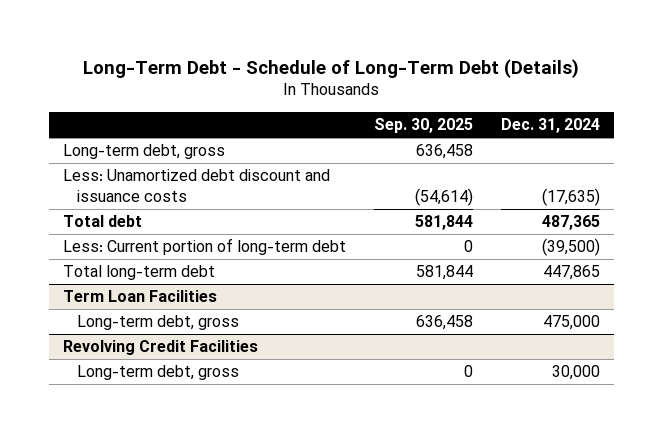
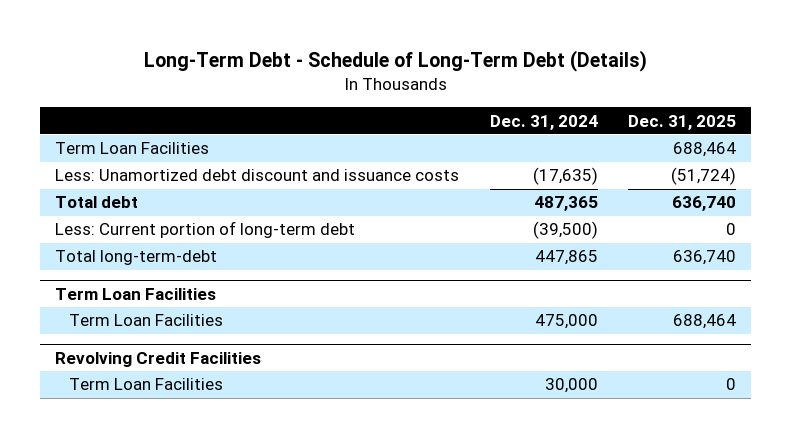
[373,118,473,134] Sep. 30, 2025 -> none
none -> [628,114,737,130] Dec. 31, 2025
[62,144,225,160] Long-term debt, gross -> [55,142,210,155] Term Loan Facilities
[62,265,215,281] Total long-term debt -> [55,250,218,266] Total long-term-debt
[76,315,239,331] Long-term debt, gross -> [68,314,223,327] Term Loan Facilities
[76,365,239,381] Long-term debt, gross -> [68,378,223,391] Term Loan Facilities

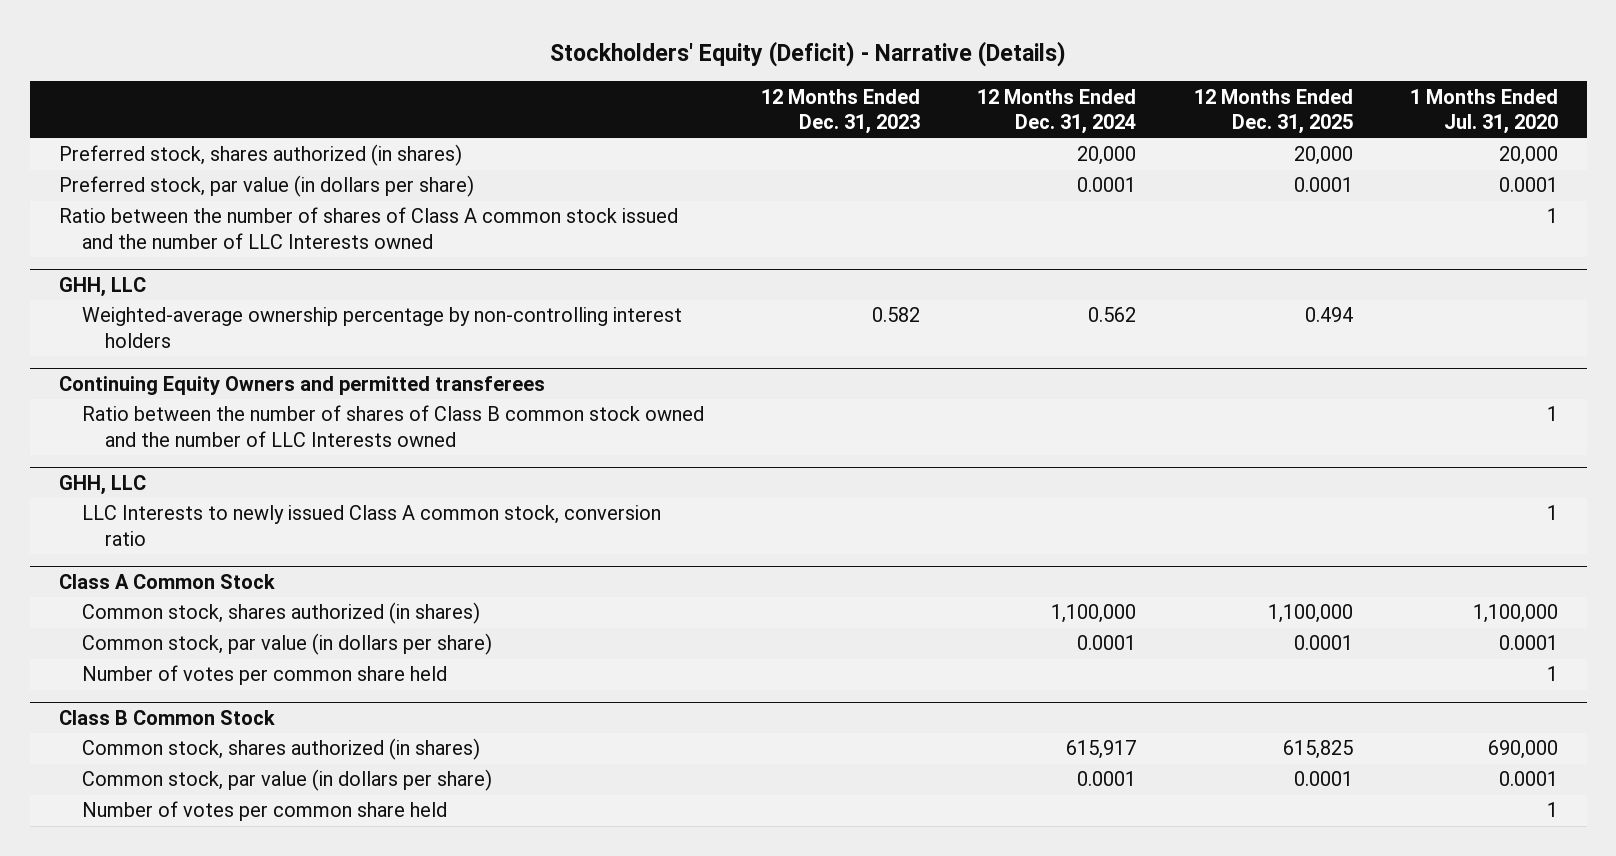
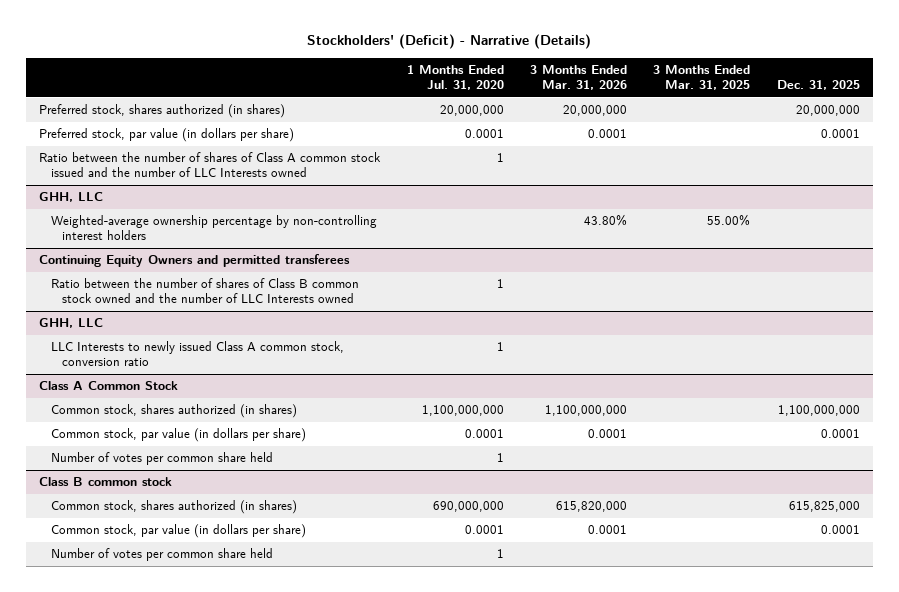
[550,41,1067,68] Stockholders' Equity (Deficit) - Narrative (Details) -> [307,34,592,50] Stockholders' (Deficit) - Narrative (Details)
[761,88,921,135] 12 Months Ended Dec. 31, 2023 -> none
[977,88,1137,135] 12 Months Ended Dec. 31, 2024 -> none
[1193,88,1353,135] 12 Months Ended Dec. 31, 2025 -> none
none -> [529,64,627,90] 3 Months Ended Mar. 31, 2026
none -> [653,64,751,90] 3 Months Ended Mar. 31, 2025
none -> [776,79,860,90] Dec. 31, 2025
[1498,146,1558,166] 20,000 -> [439,105,504,117] 20,000,000
[1472,604,1558,624] 1,100,000 -> [421,405,504,417] 1,100,000,000
[58,710,275,726] Class B Common Stock -> [39,477,173,487] Class B common stock
[1487,740,1558,760] 690,000 -> [432,501,504,513] 690,000,000

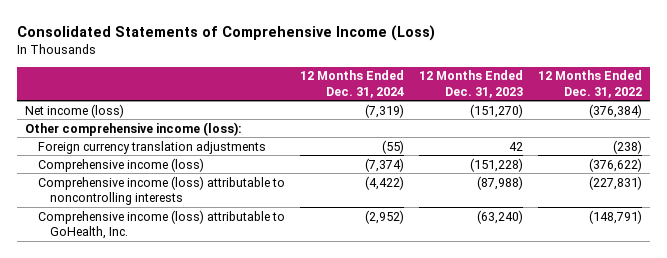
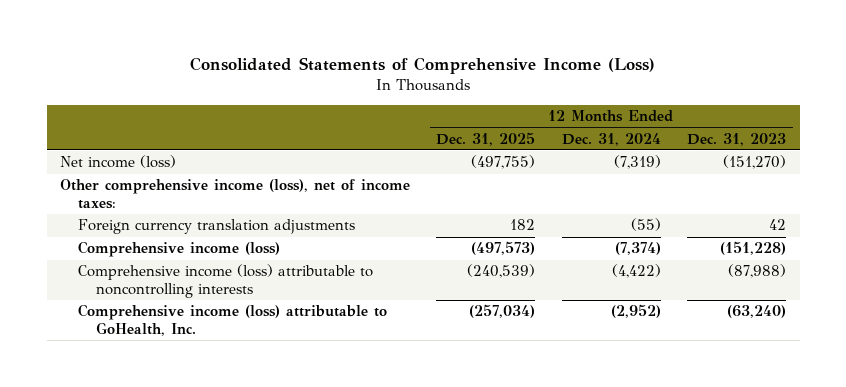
[538,70,643,98] 12 Months Ended Dec. 31, 2022 -> none
none -> [436,131,536,146] Dec. 31, 2025
[25,121,243,136] Other comprehensive income (loss): -> [59,179,410,210] Other comprehensive income (loss), net of income taxes:

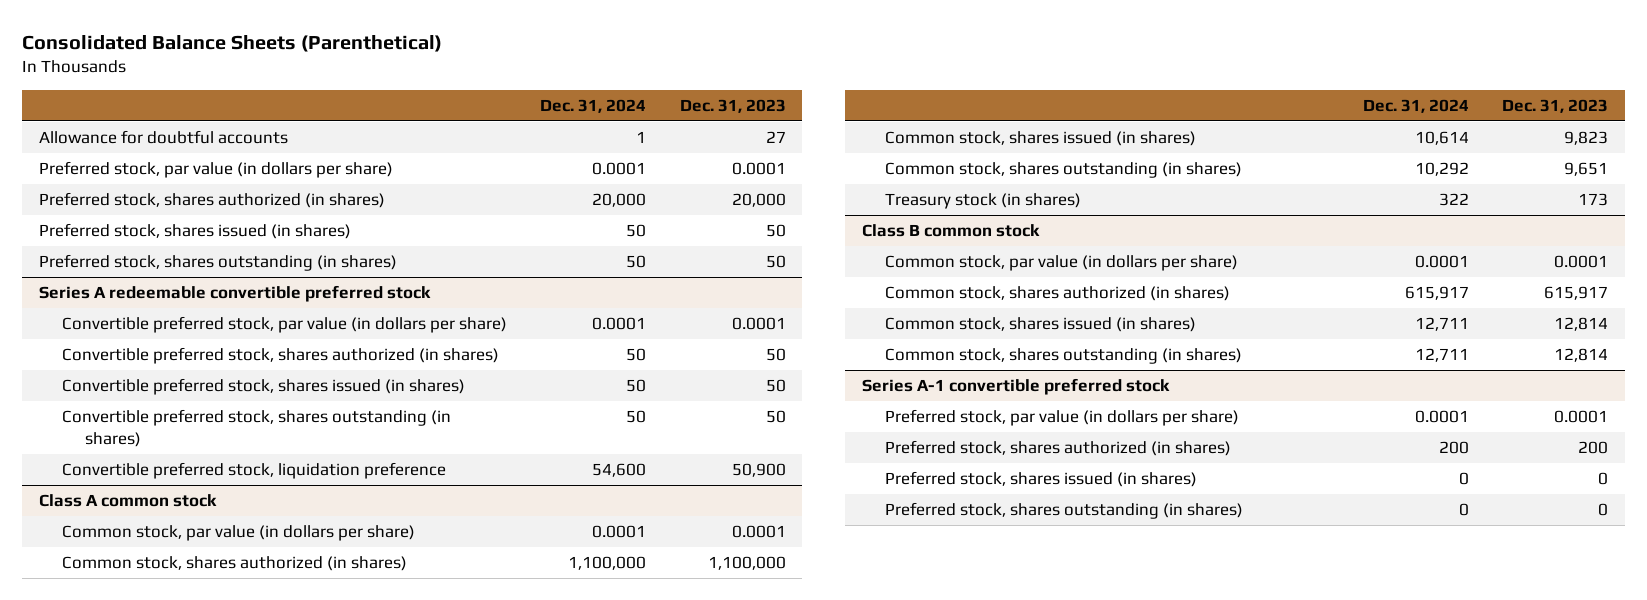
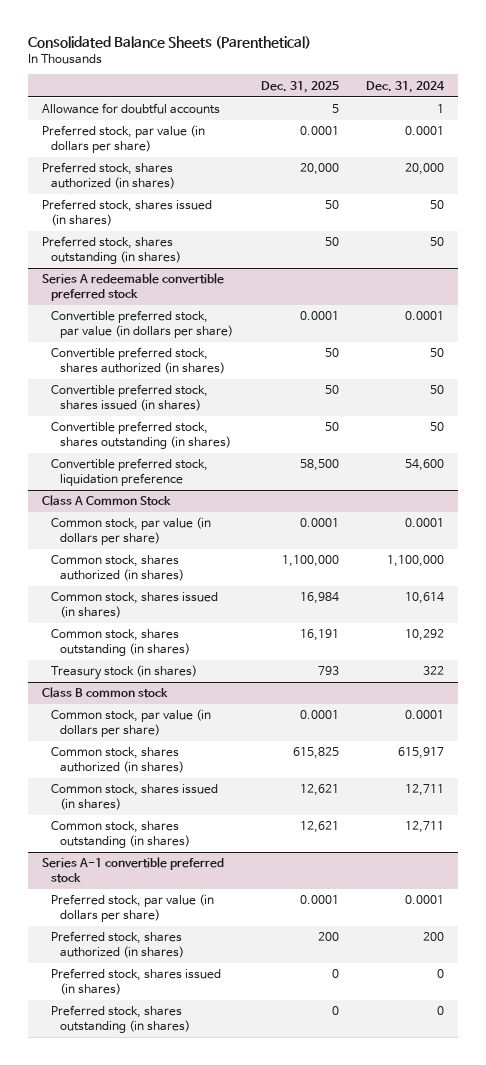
[679,98,786,113] Dec. 31, 2023 -> none
none -> [260,80,339,93] Dec. 31, 2025
[39,494,218,508] Class A common stock -> [42,495,172,507] Class A Common Stock

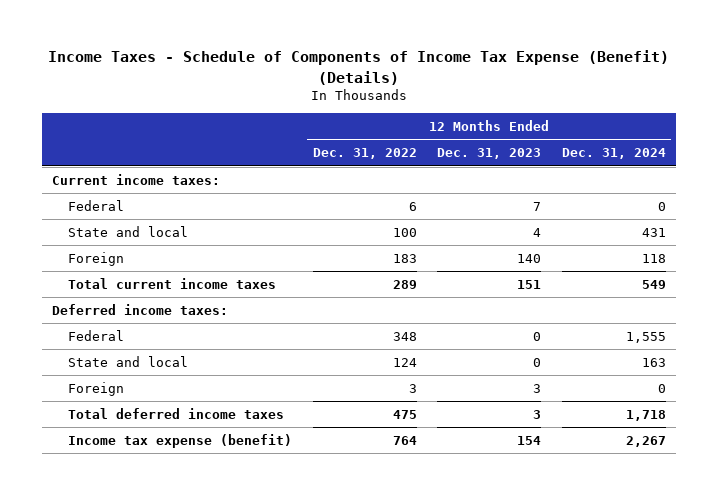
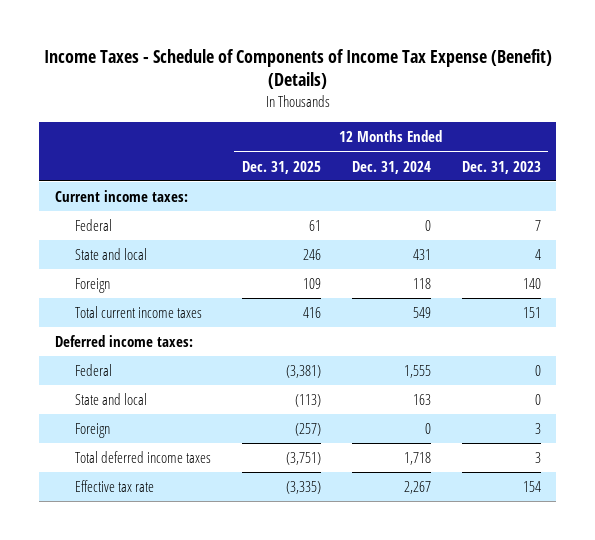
[312,148,417,160] Dec. 31, 2022 -> none
none -> [241,160,321,174] Dec. 31, 2025
[67,433,292,448] Income tax expense (benefit) -> [74,480,154,493] Effective tax rate

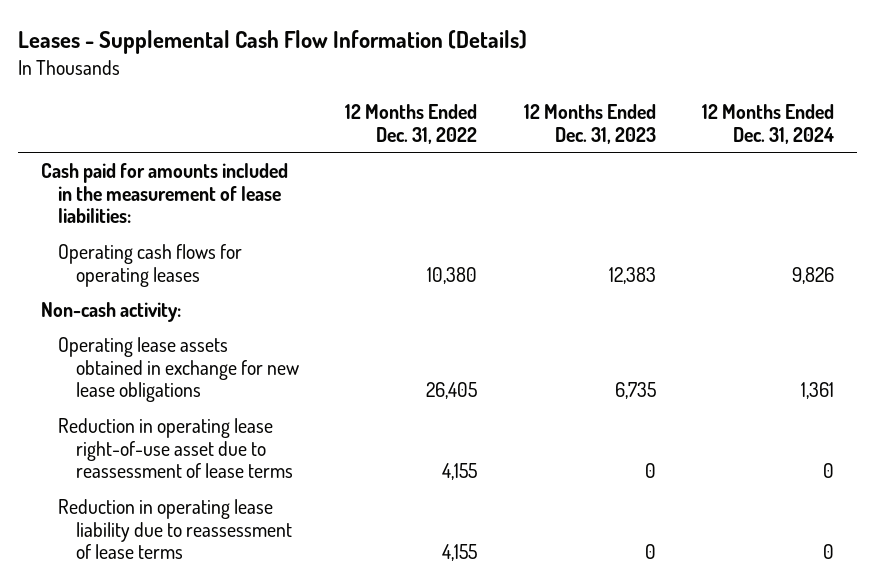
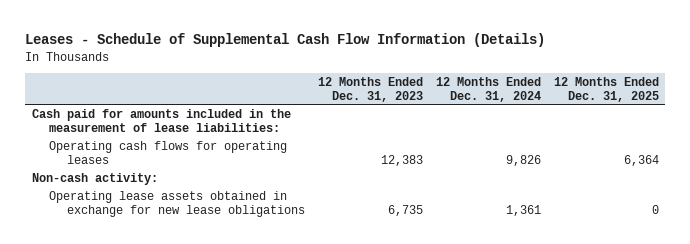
[17,30,527,55] Leases - Supplemental Cash Flow Information (Details) -> [25,33,546,48] Leases - Schedule of Supplemental Cash Flow Information (Details)
[345,103,478,144] 12 Months Ended Dec. 31, 2022 -> none
none -> [553,76,659,102] 12 Months Ended Dec. 31, 2025
[58,417,293,479] Reduction in operating lease right-of-use asset due to reassessment of lease terms -> none
[58,498,292,560] Reduction in operating lease liability due to reassessment of lease terms -> none

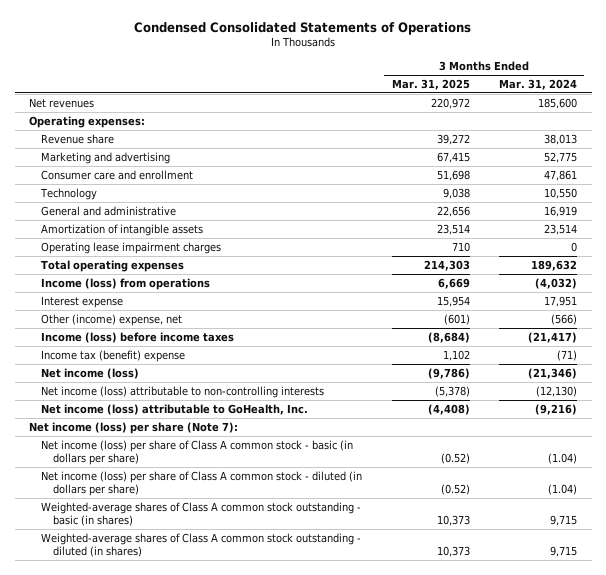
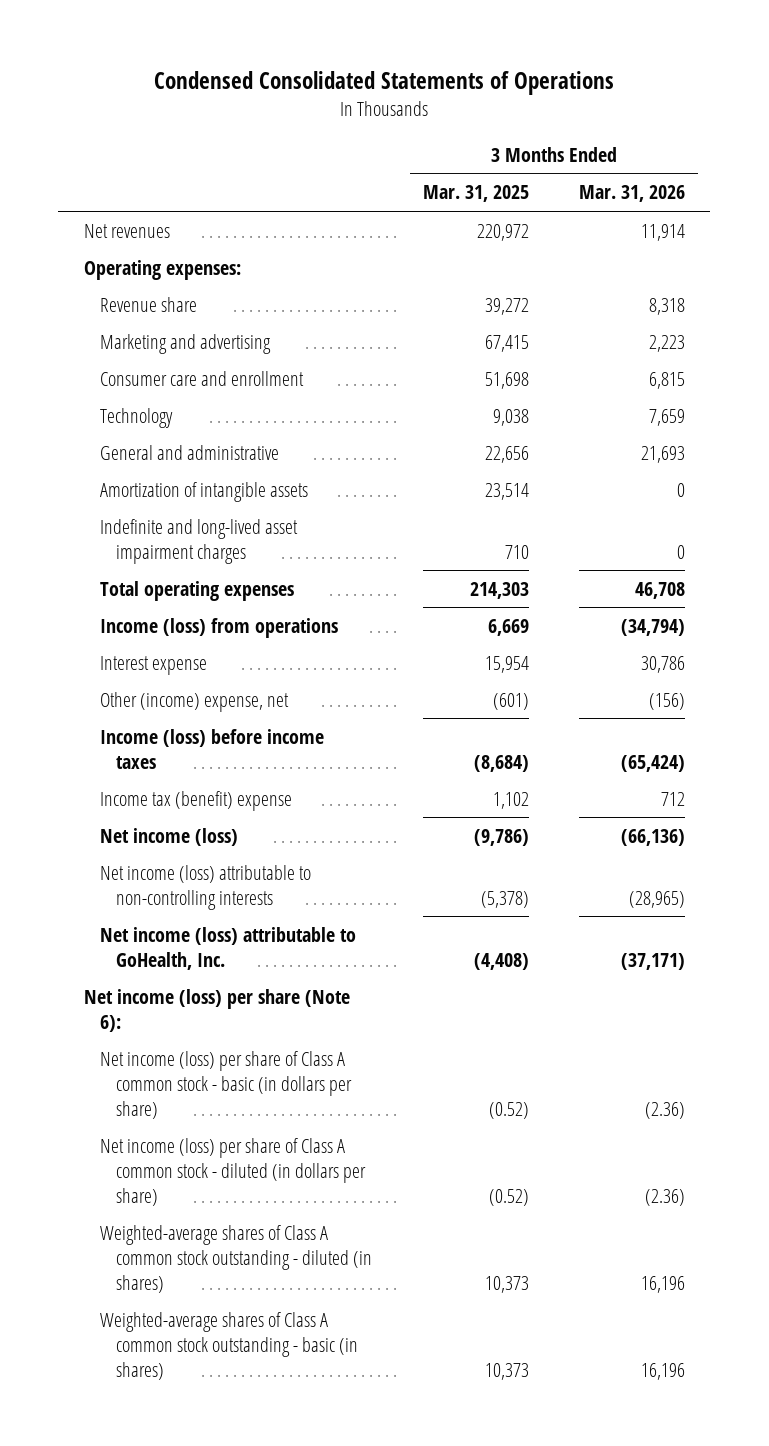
[498,79,577,91] Mar. 31, 2024 -> none
none -> [579,185,686,203] Mar. 31, 2026
[41,241,222,254] Operating lease impairment charges -> none
none -> [99,518,298,564] Indefinite and long-lived asset impairment charges
[29,421,239,434] Net income (loss) per share (Note 7): -> [83,988,350,1032] Net income (loss) per share (Note 6):
[41,501,362,527] Weighted-average shares of Class A common stock outstanding - basic (in shares) -> [99,1311,359,1380] Weighted-average shares of Class A common stock outstanding - basic (in shares)

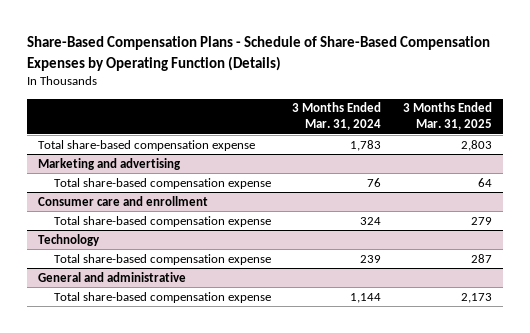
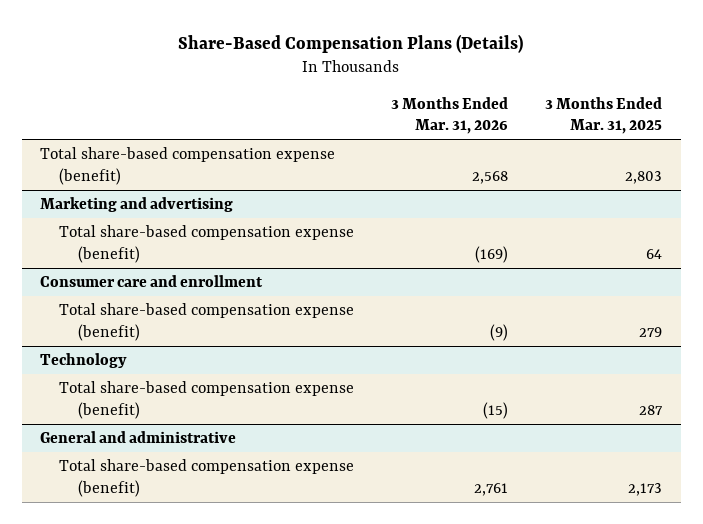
[26,36,490,71] Share-Based Compensation Plans - Schedule of Share-Based Compensation Expenses by Operating Function (Details) -> [178,33,524,53] Share-Based Compensation Plans (Details)
[292,102,382,131] 3 Months Ended Mar. 31, 2024 -> none
none -> [391,96,509,135] 3 Months Ended Mar. 31, 2026
[37,139,255,151] Total share-based compensation expense -> [40,146,336,185] Total share-based compensation expense (benefit)
[53,177,271,189] Total share-based compensation expense -> [58,224,354,263] Total share-based compensation expense (benefit)
[53,215,271,227] Total share-based compensation expense -> [58,302,354,341] Total share-based compensation expense (benefit)
[53,253,271,265] Total share-based compensation expense -> [58,380,354,419] Total share-based compensation expense (benefit)
[53,291,271,303] Total share-based compensation expense -> [58,458,354,497] Total share-based compensation expense (benefit)

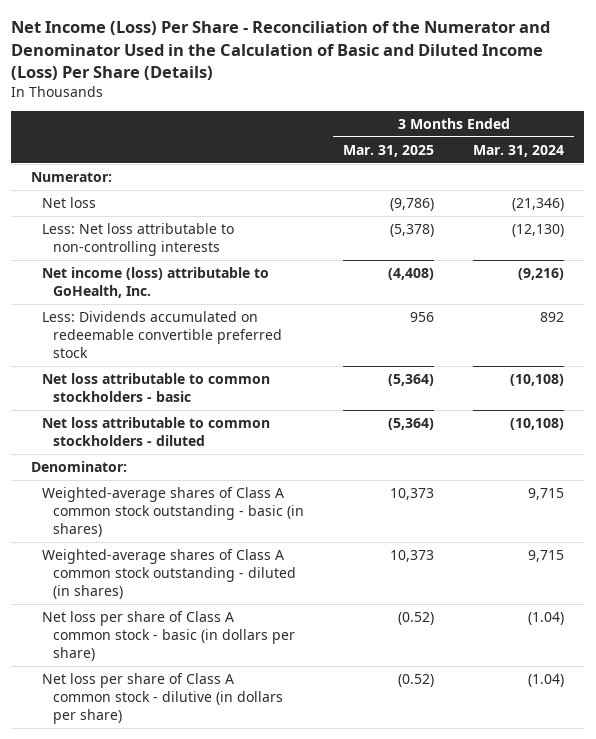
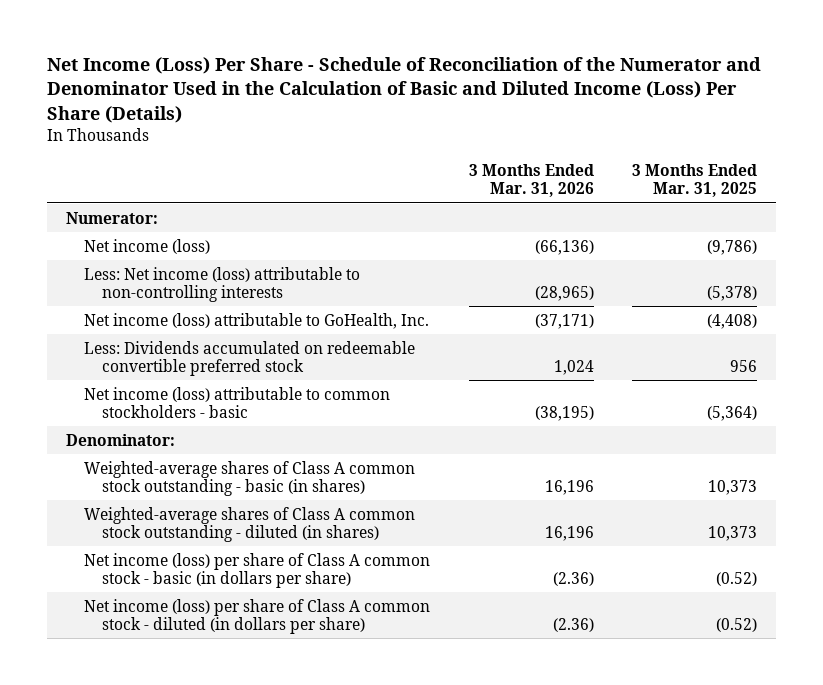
[11,21,551,80] Net Income (Loss) Per Share - Reconciliation of the Numerator and Denominator Used in the Calculation of Basic and Diluted Income (Loss) Per Share (Details) -> [46,57,761,123] Net Income (Loss) Per Share - Schedule of Reconciliation of the Numerator and Denominator Used in the Calculation of Basic and Diluted Income (Loss) Per Share (Details)
[473,144,565,157] Mar. 31, 2024 -> none
none -> [468,164,594,198] 3 Months Ended Mar. 31, 2026
[41,197,96,209] Net loss -> [83,238,210,254] Net income (loss)
[41,223,234,257] Less: Net loss attributable to non-controlling interests -> [83,266,360,302] Less: Net income (loss) attributable to non-controlling interests
[41,417,270,447] Net loss attributable to common stockholders - diluted -> none
[41,373,270,403] Net loss attributable to common stockholders - basic -> [83,386,390,418] Net income (loss) attributable to common stockholders - basic
[41,611,295,662] Net loss per share of Class A common stock - basic (in dollars per share) -> [83,552,430,588] Net income (loss) per share of Class A common stock - basic (in dollars per share)
[41,673,283,725] Net loss per share of Class A common stock - dilutive (in dollars per share) -> [83,598,430,634] Net income (loss) per share of Class A common stock - diluted (in dollars per share)

